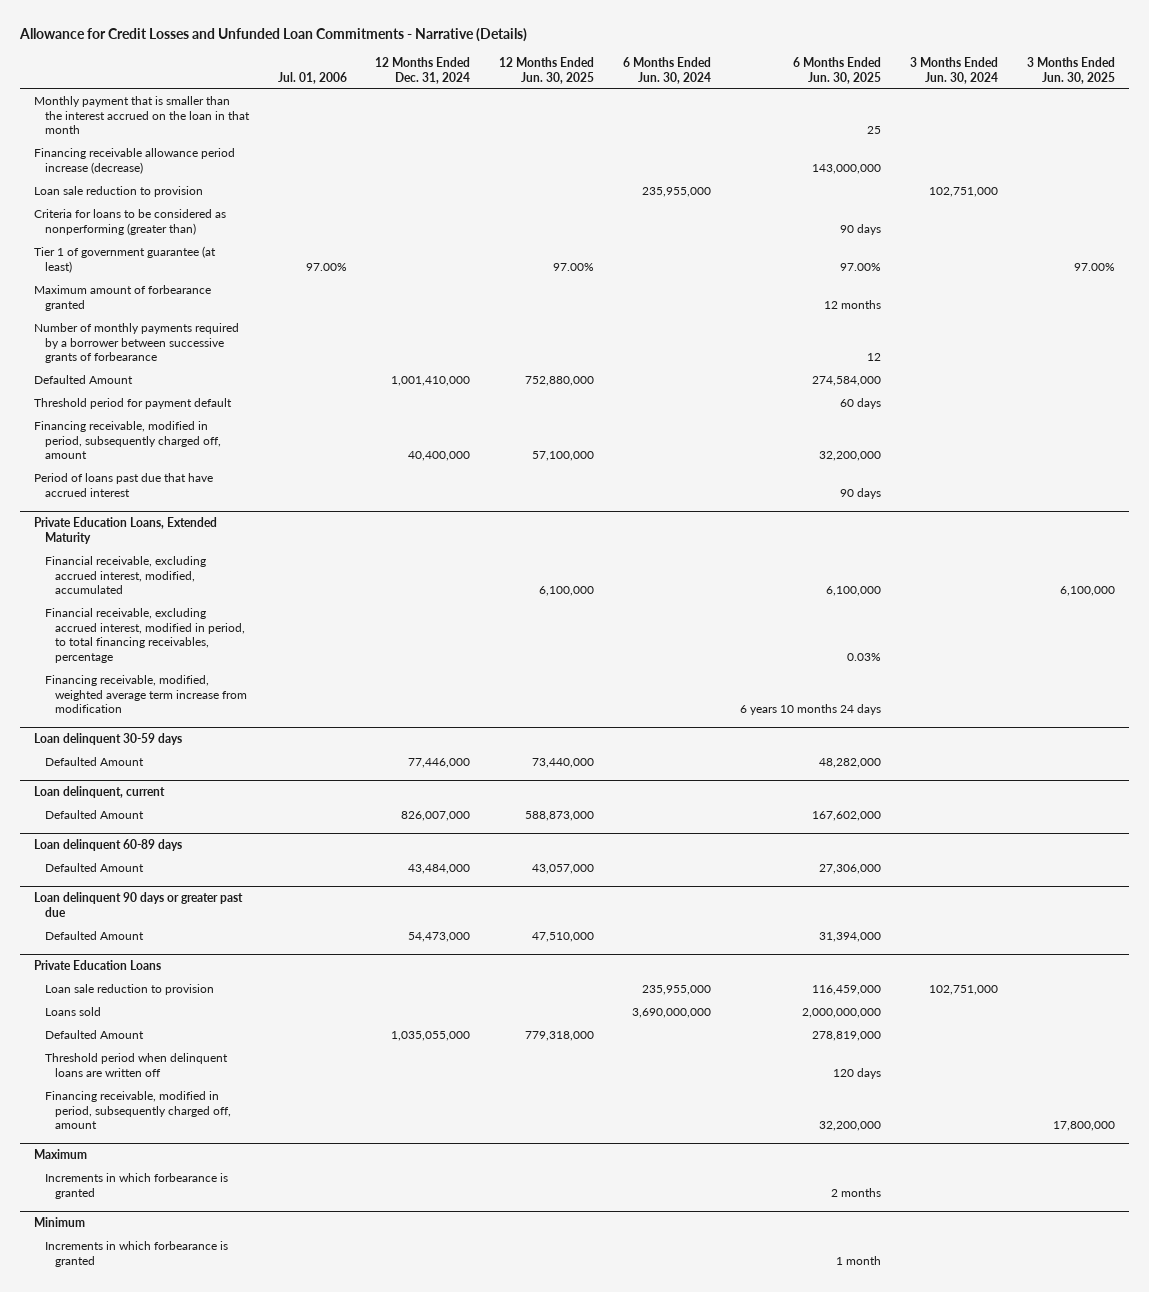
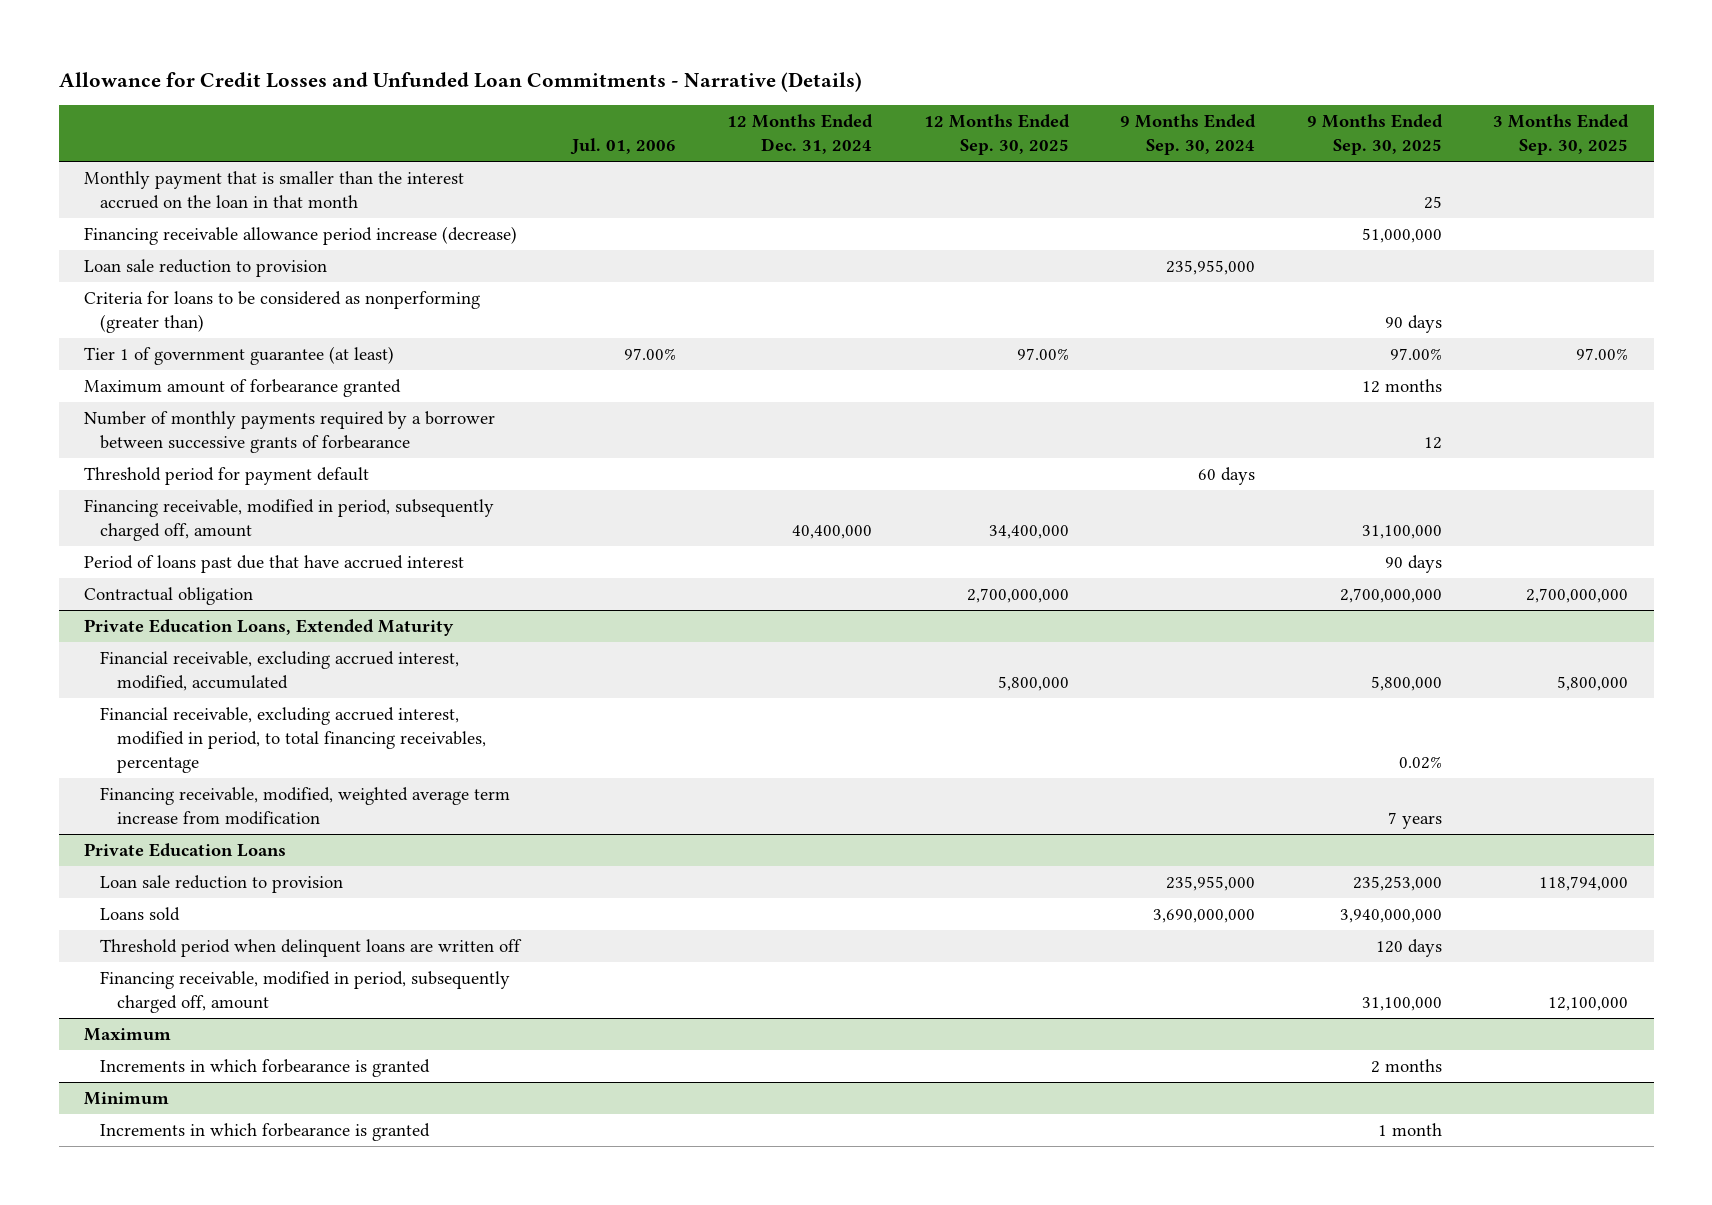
[499,56,595,84] 12 Months Ended Jun. 30, 2025 -> none
[623,56,712,84] 6 Months Ended Jun. 30, 2024 -> none
[793,56,882,84] 6 Months Ended Jun. 30, 2025 -> none
[910,56,999,84] 3 Months Ended Jun. 30, 2024 -> none
[1027,56,1116,84] 3 Months Ended Jun. 30, 2025 -> none
none -> [923,114,1070,156] 12 Months Ended Sep. 30, 2025
none -> [1120,114,1257,156] 9 Months Ended Sep. 30, 2024
none -> [1306,114,1443,156] 9 Months Ended Sep. 30, 2025
none -> [1493,114,1630,156] 3 Months Ended Sep. 30, 2025
[34,374,134,384] Defaulted Amount -> none
none -> [84,587,254,606] Contractual obligation
[34,733,183,746] Loan delinquent 30-59 days -> none
[44,756,144,766] Defaulted Amount -> none
[34,786,166,799] Loan delinquent, current -> none
[44,809,144,819] Defaulted Amount -> none
[34,839,183,852] Loan delinquent 60-89 days -> none
[44,862,144,872] Defaulted Amount -> none
[34,892,244,917] Loan delinquent 90 days or greater past due -> none
[44,930,144,940] Defaulted Amount -> none
[44,1029,144,1039] Defaulted Amount -> none

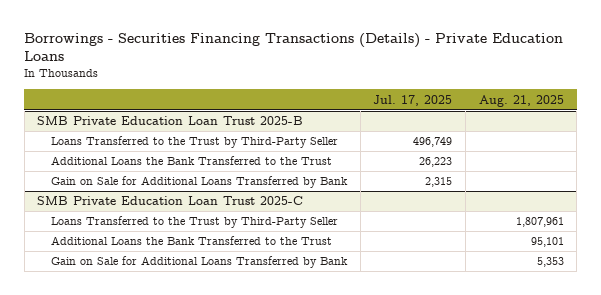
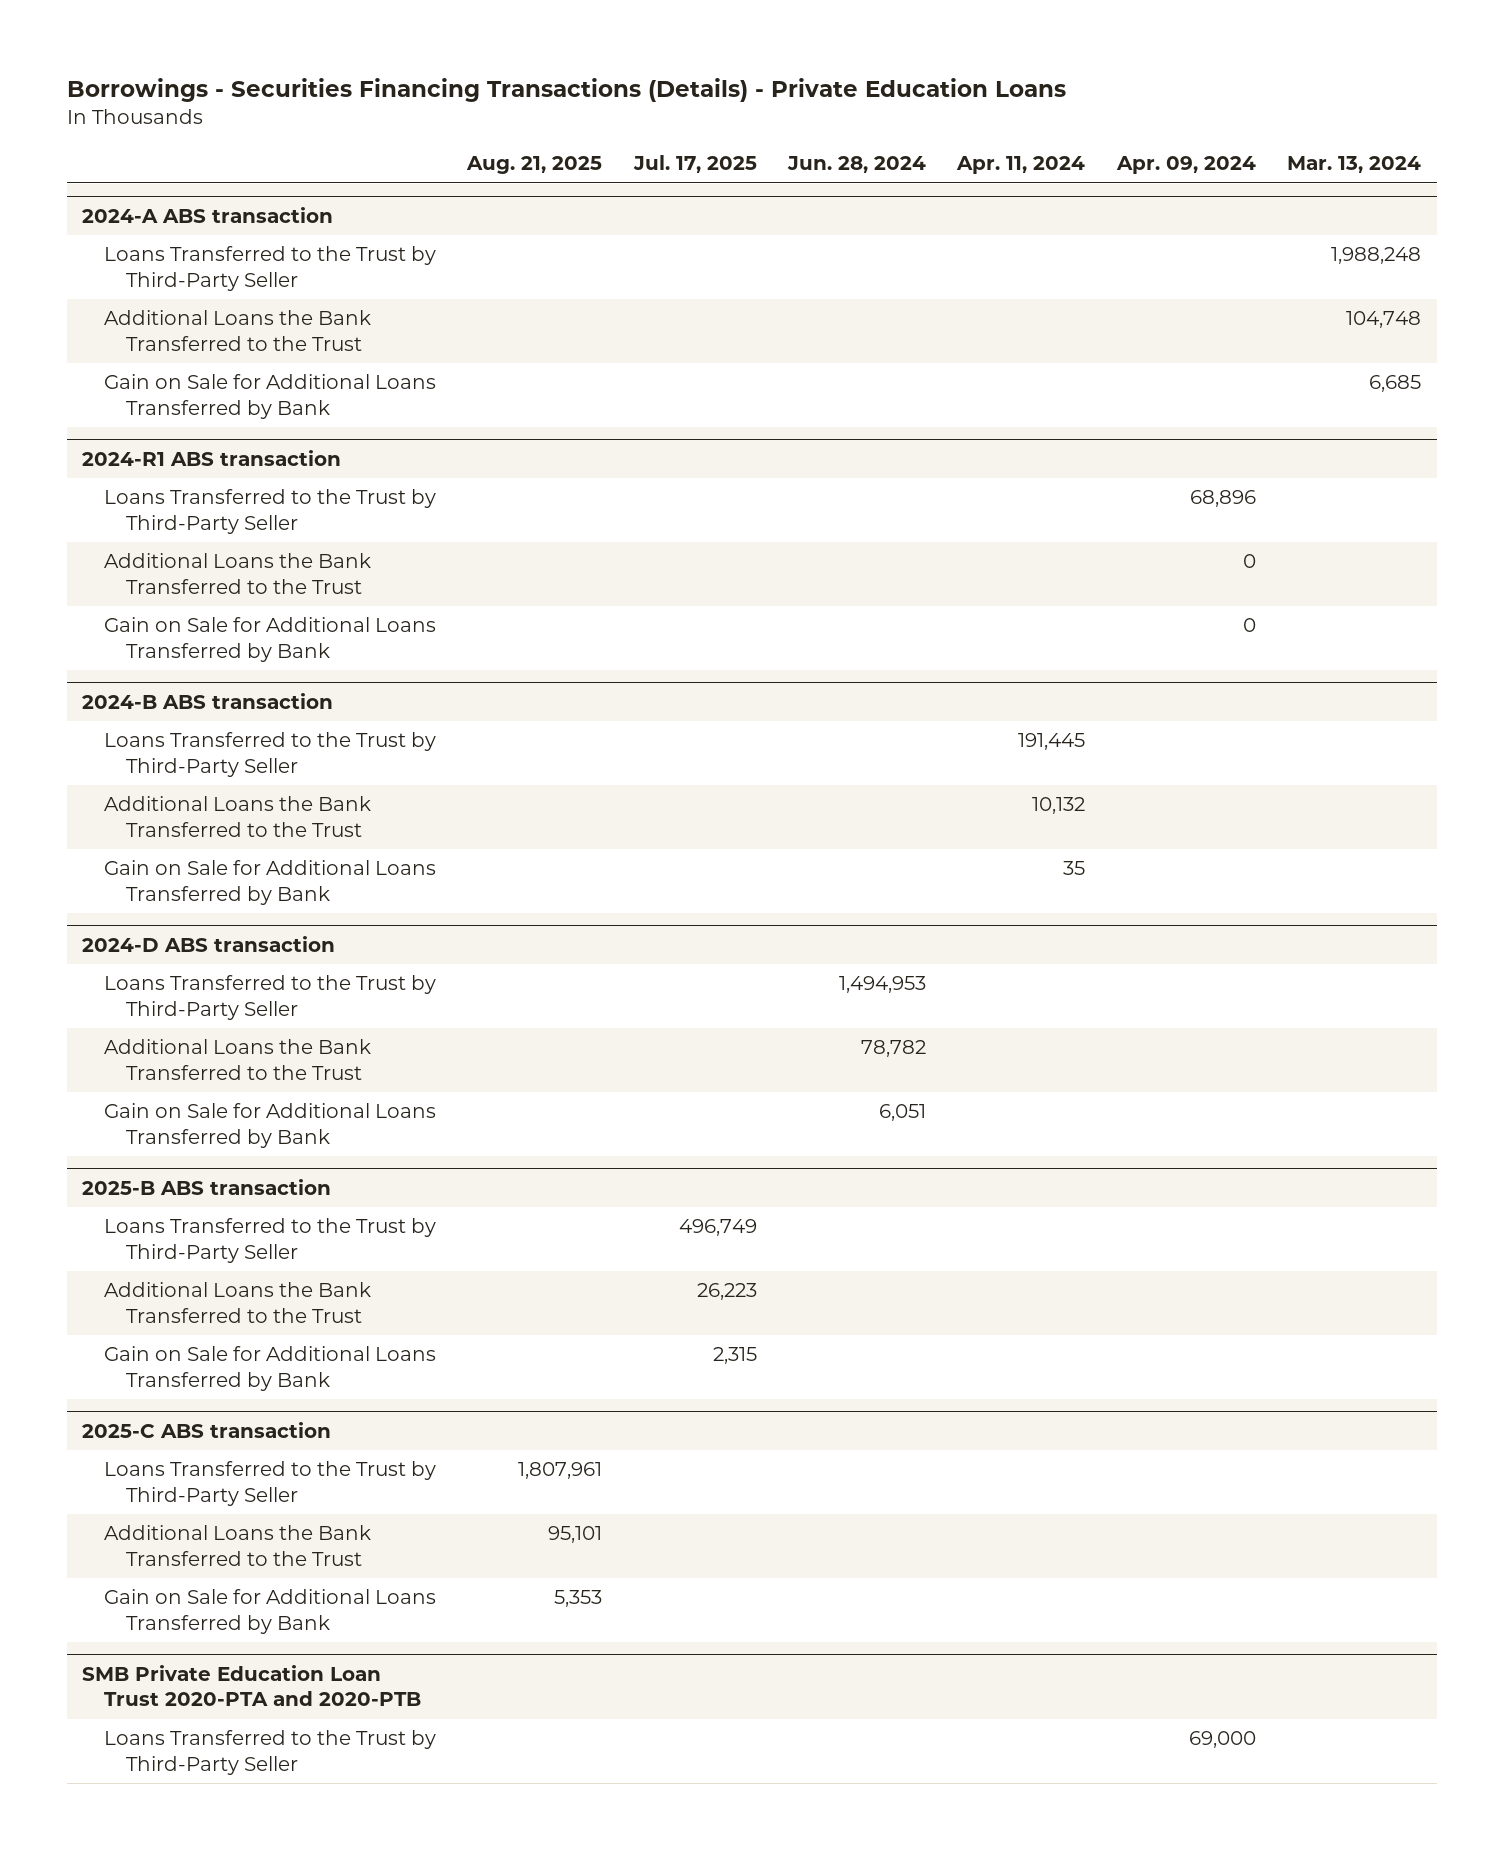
none -> [787,156,927,174] Jun. 28, 2024
none -> [956,156,1086,175] Apr. 11, 2024
none -> [1115,156,1256,175] Apr. 09, 2024
none -> [1287,156,1422,174] Mar. 13, 2024
none -> [82,206,334,223] 2024-A ABS transaction
none -> [103,246,436,291] Loans Transferred to the Trust by Third-Party Seller
none -> [103,310,371,351] Additional Loans the Bank Transferred to the Trust
none -> [103,374,436,419] Gain on Sale for Additional Loans Transferred by Bank
none -> [82,449,342,466] 2024-R1 ABS transaction
none -> [103,489,436,534] Loans Transferred to the Trust by Third-Party Seller
none -> [103,553,371,594] Additional Loans the Bank Transferred to the Trust
none -> [103,617,436,662] Gain on Sale for Additional Loans Transferred by Bank
none -> [82,692,334,709] 2024-B ABS transaction
none -> [103,732,436,777] Loans Transferred to the Trust by Third-Party Seller
none -> [103,796,371,837] Additional Loans the Bank Transferred to the Trust
none -> [103,860,436,905] Gain on Sale for Additional Loans Transferred by Bank
none -> [82,935,336,952] 2024-D ABS transaction
none -> [103,975,436,1020] Loans Transferred to the Trust by Third-Party Seller
none -> [103,1039,371,1080] Additional Loans the Bank Transferred to the Trust
none -> [103,1103,436,1148] Gain on Sale for Additional Loans Transferred by Bank
[37,116,304,126] SMB Private Education Loan Trust 2025-B -> [82,1178,332,1195] 2025-B ABS transaction
[37,196,304,206] SMB Private Education Loan Trust 2025-C -> [82,1421,332,1438] 2025-C ABS transaction
none -> [82,1664,421,1707] SMB Private Education Loan Trust 2020-PTA and 2020-PTB
none -> [103,1730,436,1775] Loans Transferred to the Trust by Third-Party Seller

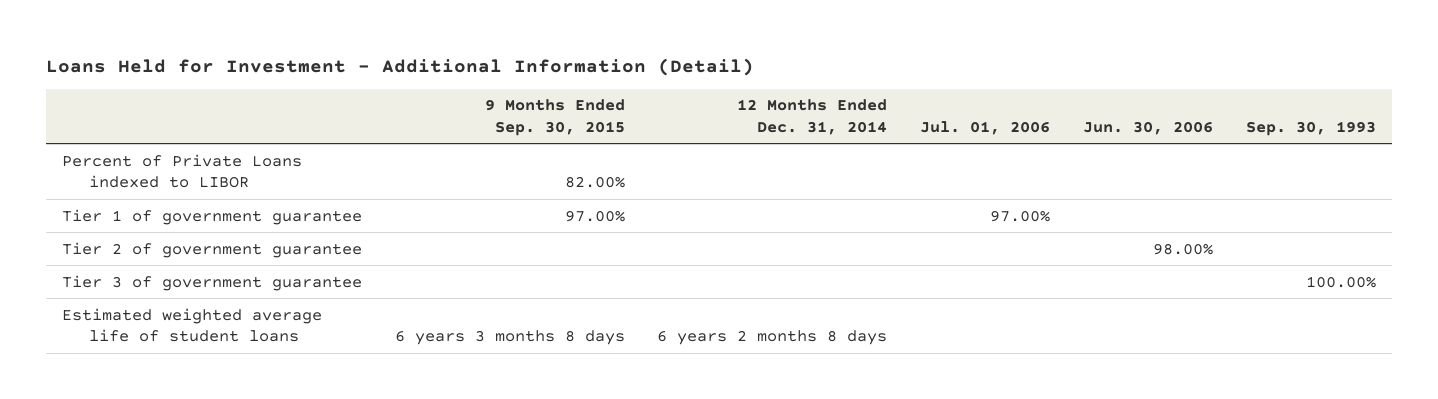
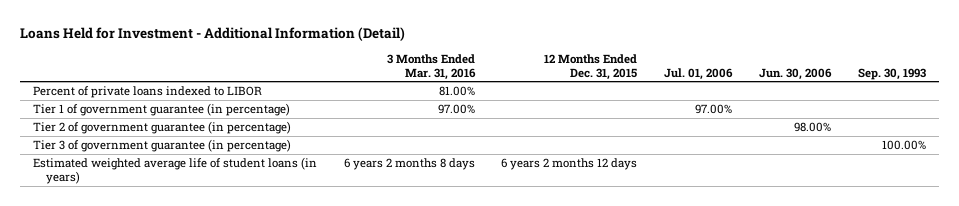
[484,99,625,136] 9 Months Ended Sep. 30, 2015 -> none
[737,99,888,135] 12 Months Ended Dec. 31, 2014 -> none
none -> [386,53,476,80] 3 Months Ended Mar. 31, 2016
none -> [544,53,638,80] 12 Months Ended Dec. 31, 2015
[61,153,302,189] Percent of Private Loans indexed to LIBOR -> [33,86,263,99] Percent of private loans indexed to LIBOR
[61,208,362,225] Tier 1 of government guarantee -> [33,103,291,117] Tier 1 of government guarantee (in percentage)
[61,241,362,258] Tier 2 of government guarantee -> [33,121,292,135] Tier 2 of government guarantee (in percentage)
[61,274,362,291] Tier 3 of government guarantee -> [33,139,292,153] Tier 3 of government guarantee (in percentage)
[61,307,322,343] Estimated weighted average life of student loans -> [33,157,318,184] Estimated weighted average life of student loans (in years)

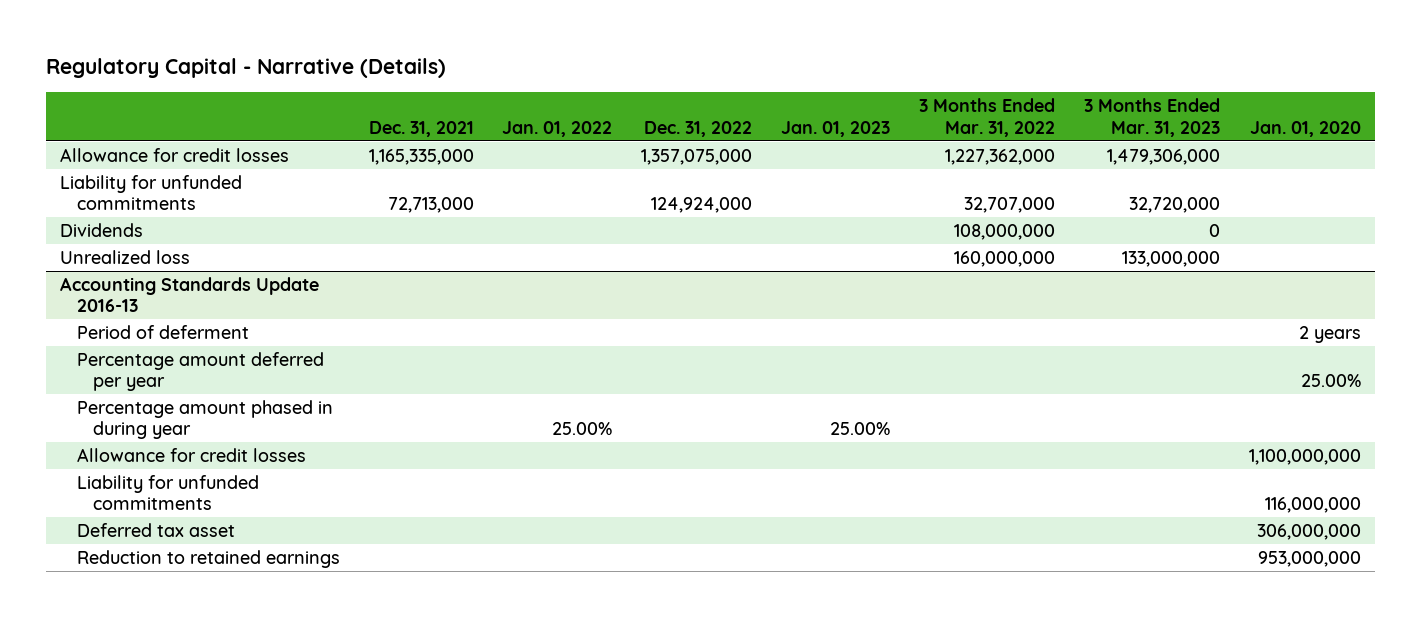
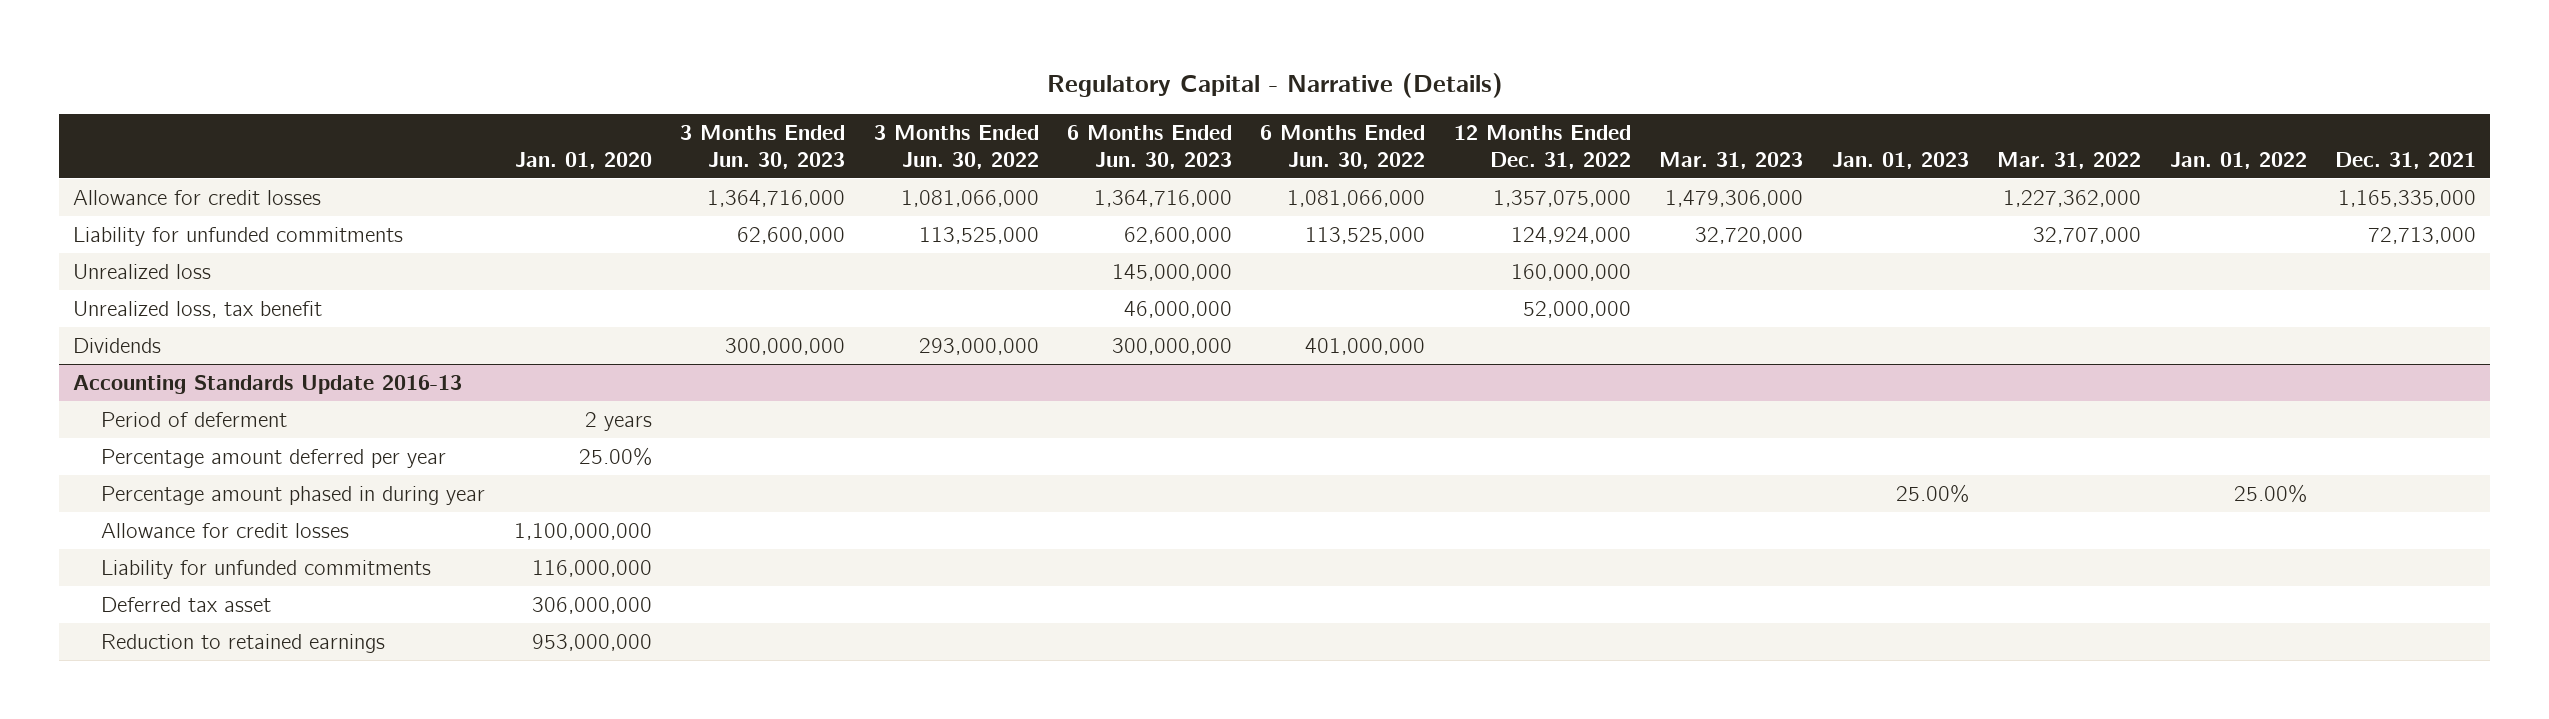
[644,120,753,137] Dec. 31, 2022 -> none
[918,98,1055,137] 3 Months Ended Mar. 31, 2022 -> none
[1083,98,1220,137] 3 Months Ended Mar. 31, 2023 -> none
none -> [680,124,846,169] 3 Months Ended Jun. 30, 2023
none -> [873,124,1039,169] 3 Months Ended Jun. 30, 2022
none -> [1067,124,1233,169] 6 Months Ended Jun. 30, 2023
none -> [1260,124,1426,169] 6 Months Ended Jun. 30, 2022
none -> [1453,124,1631,169] 12 Months Ended Dec. 31, 2022
none -> [1659,151,1804,169] Mar. 31, 2023
none -> [1997,151,2142,169] Mar. 31, 2022
none -> [73,300,323,318] Unrealized loss, tax benefit
[60,222,144,237] Dividends -> [73,337,162,353] Dividends

